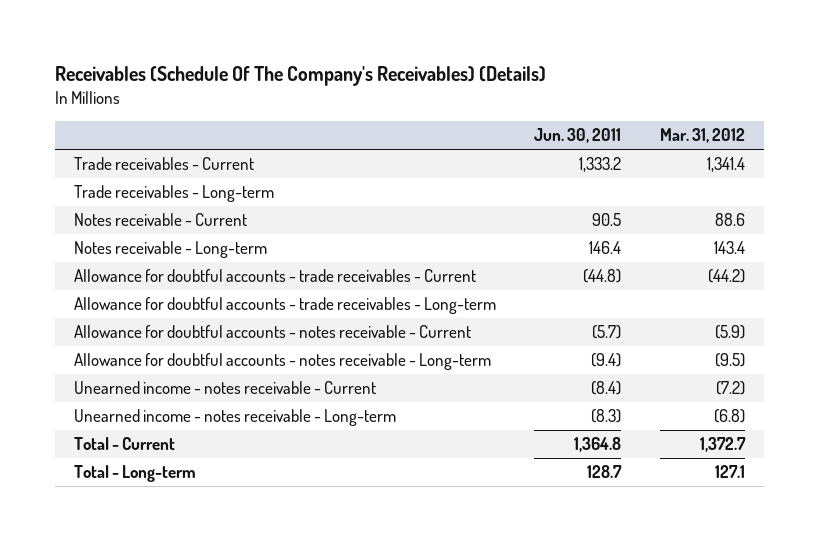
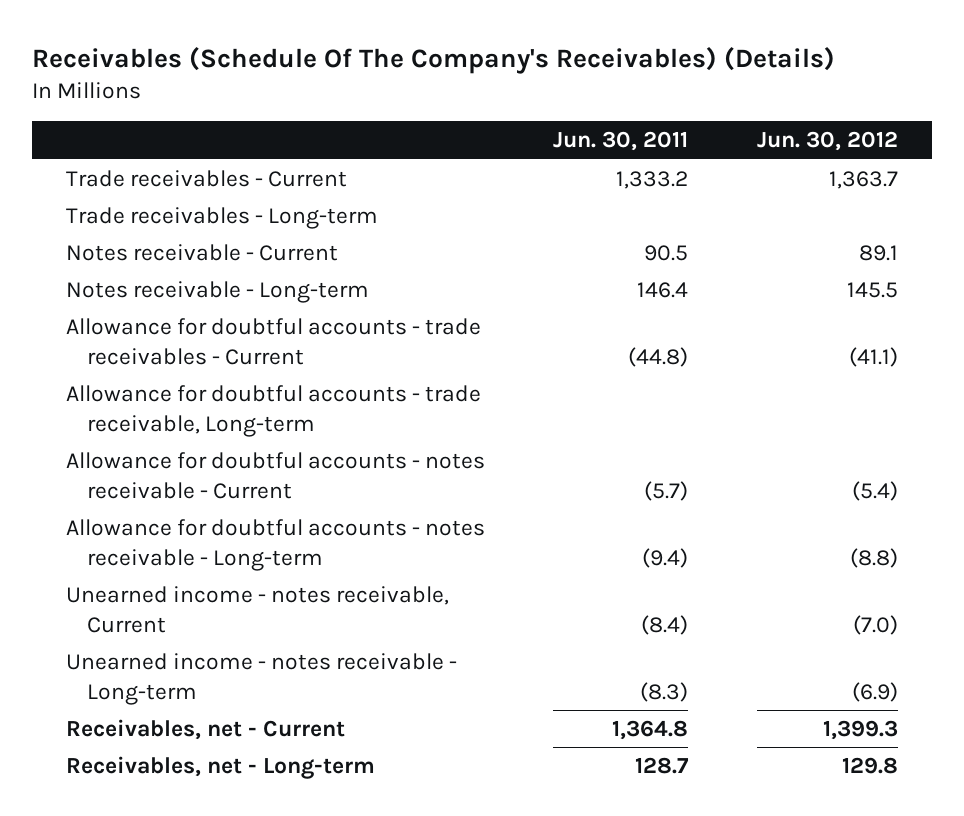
[659,128,745,144] Mar. 31, 2012 -> none
none -> [756,131,898,152] Jun. 30, 2012
[74,297,497,315] Allowance for doubtful accounts - trade receivables - Long-term -> [66,384,482,437] Allowance for doubtful accounts - trade receivable, Long-term
[74,381,377,395] Unearned income - notes receivable - Current -> [66,585,450,633] Unearned income - notes receivable, Current
[74,437,176,451] Total - Current -> [66,718,346,740] Receivables, net - Current
[74,465,197,483] Total - Long-term -> [66,755,376,779] Receivables, net - Long-term

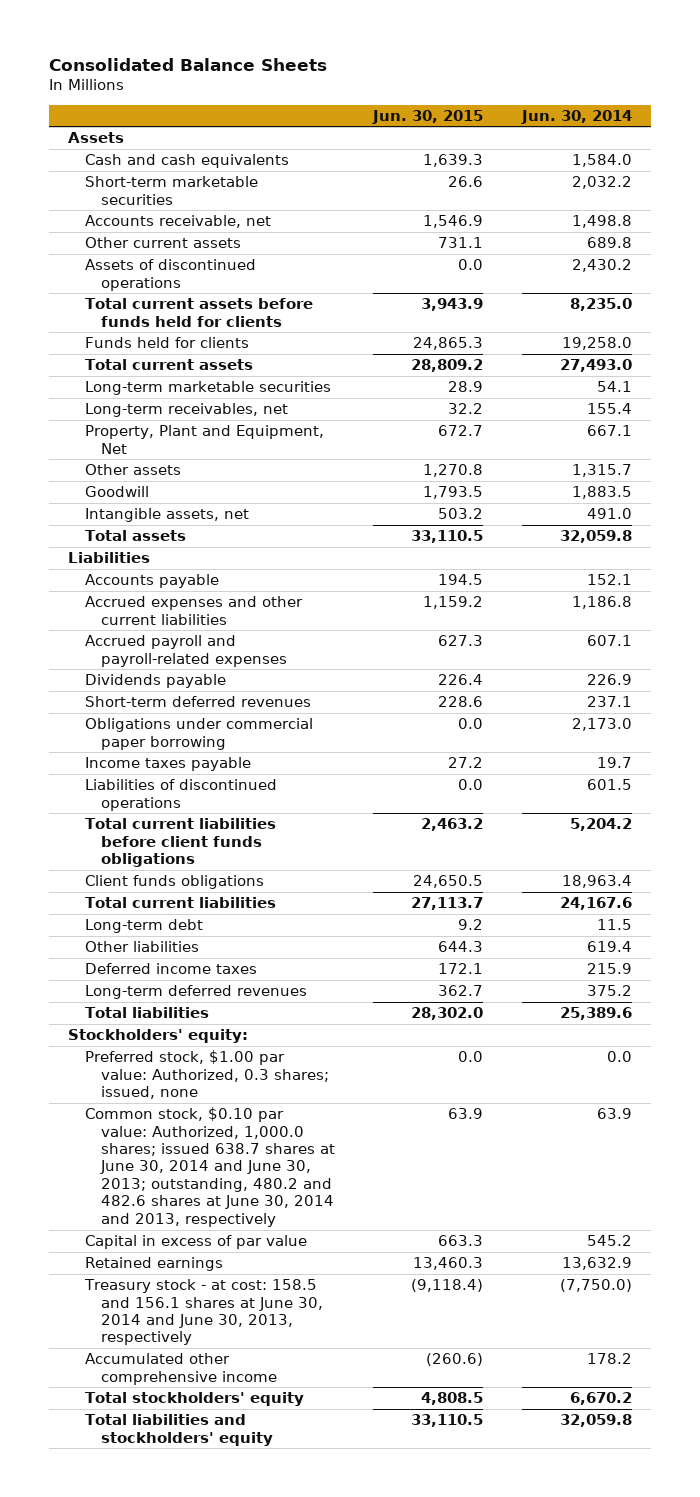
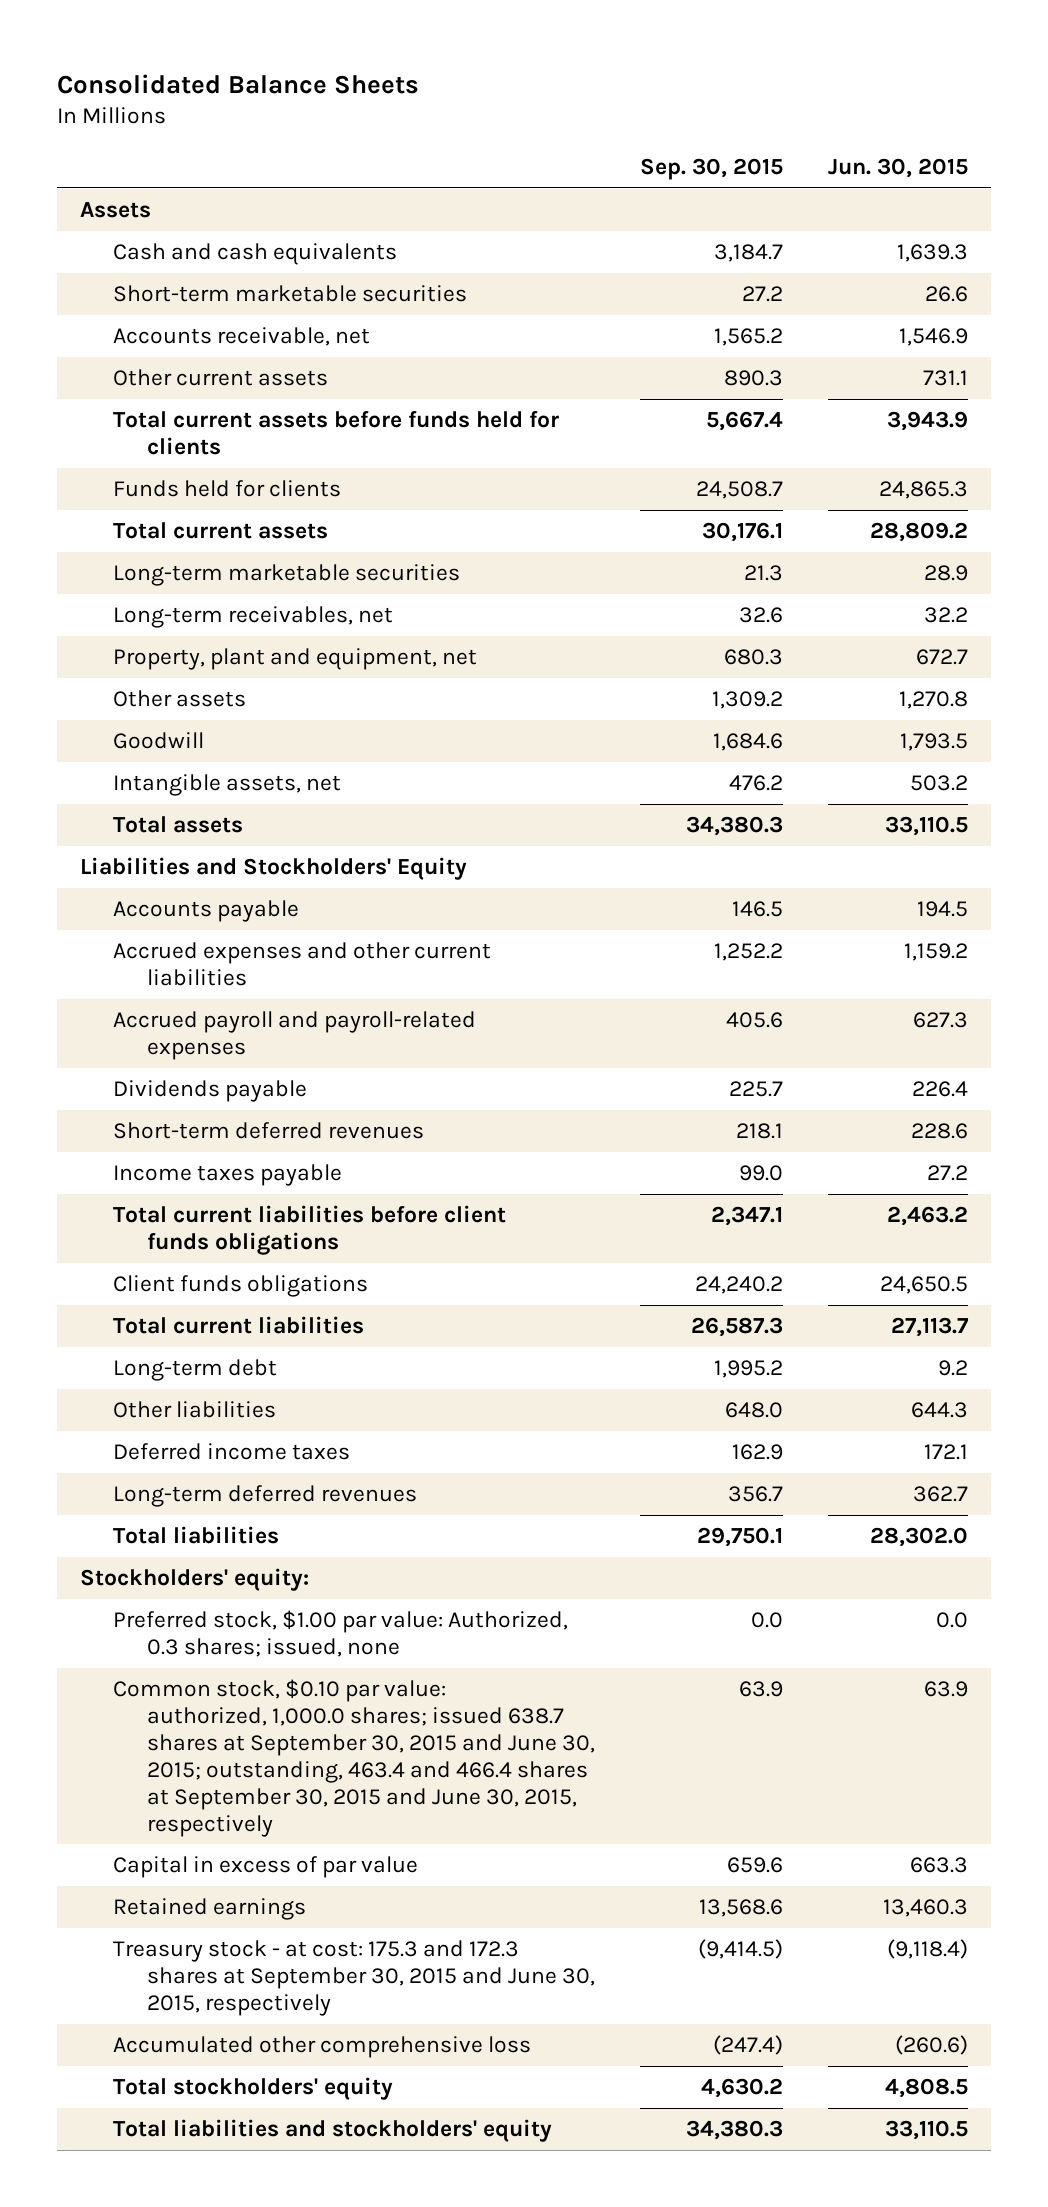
[521,109,633,124] Jun. 30, 2014 -> none
none -> [640,158,784,181] Sep. 30, 2015
[84,259,256,291] Assets of discontinued operations -> none
[84,425,324,454] Property, Plant and Equipment, Net -> [113,647,478,670] Property, plant and equipment, net
[68,552,151,564] Liabilities -> [79,856,467,880] Liabilities and Stockholders' Equity
[84,718,313,750] Obligations under commercial paper borrowing -> none
[84,779,277,811] Liabilities of discontinued operations -> none
[84,1107,335,1227] Common stock, $0.10 par value: Authorized, 1,000.0 shares; issued 638.7 shares at June 30, 2014 and June 30, 2013; outstanding, 480.2 and 482.6 shares at June 30, 2014 and 2013, respectively -> [113,1678,595,1837] Common stock, $0.10 par value: authorized, 1,000.0 shares; issued 638.7 shares at September 30, 2015 and June 30, 2015; outstanding, 463.4 and 466.4 shares at September 30, 2015 and June 30, 2015, respectively
[83,1279,323,1346] Treasury stock - at cost: 158.5 and 156.1 shares at June 30, 2014 and June 30, 2013, respectively -> [113,1939,595,2016] Treasury stock - at cost: 175.3 and 172.3 shares at September 30, 2015 and June 30, 2015, respectively
[84,1353,277,1385] Accumulated other comprehensive income -> [113,2035,532,2058] Accumulated other comprehensive loss

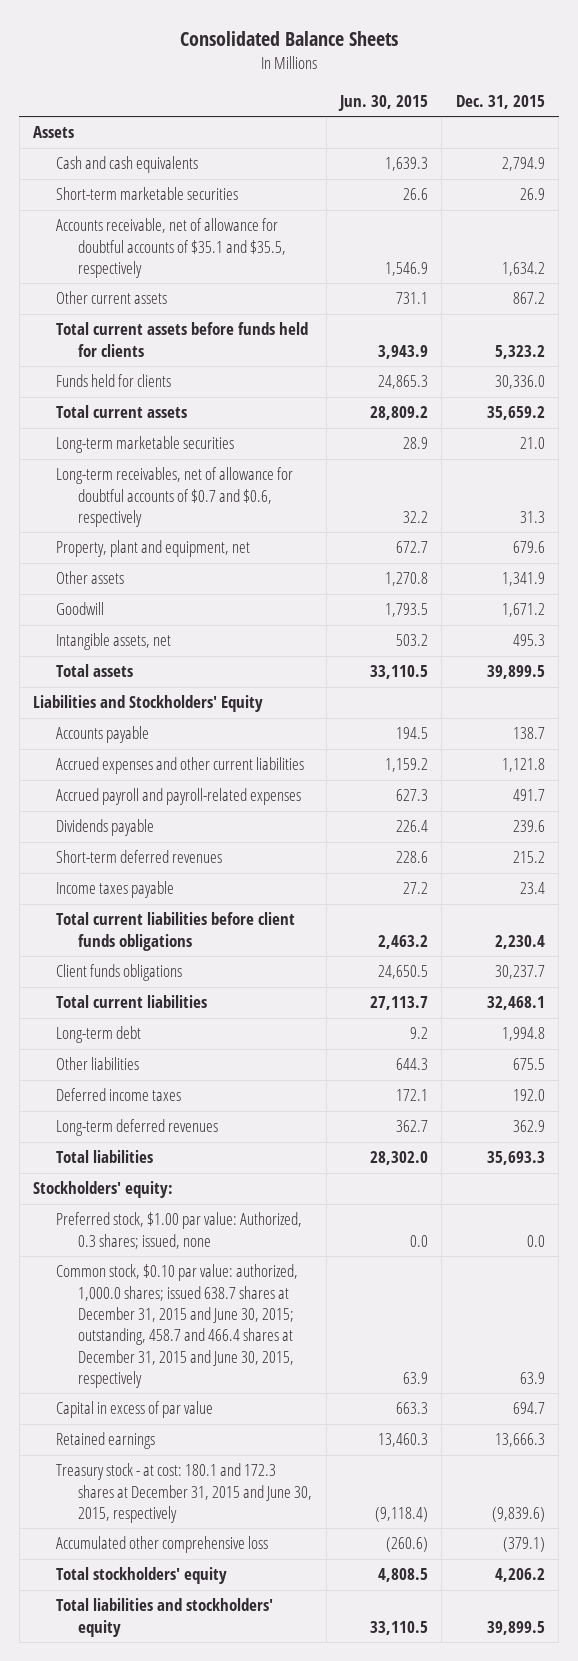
[640,158,784,181] Sep. 30, 2015 -> none
none -> [455,94,545,109] Dec. 31, 2015
[113,326,371,346] Accounts receivable, net -> [55,218,287,279] Accounts receivable, net of allowance for doubtful accounts of $35.1 and $35.5, respectively
[113,605,394,628] Long-term receivables, net -> [55,467,293,528] Long-term receivables, net of allowance for doubtful accounts of $0.7 and $0.6, respectively
[113,1678,595,1837] Common stock, $0.10 par value: authorized, 1,000.0 shares; issued 638.7 shares at September 30, 2015 and June 30, 2015; outstanding, 463.4 and 466.4 shares at September 30, 2015 and June 30, 2015, respectively -> [55,1264,298,1388] Common stock, $0.10 par value: authorized, 1,000.0 shares; issued 638.7 shares at December 31, 2015 and June 30, 2015; outstanding, 458.7 and 466.4 shares at December 31, 2015 and June 30, 2015, respectively
[113,1939,595,2016] Treasury stock - at cost: 175.3 and 172.3 shares at September 30, 2015 and June 30, 2015, respectively -> [55,1463,313,1524] Treasury stock - at cost: 180.1 and 172.3 shares at December 31, 2015 and June 30, 2015, respectively

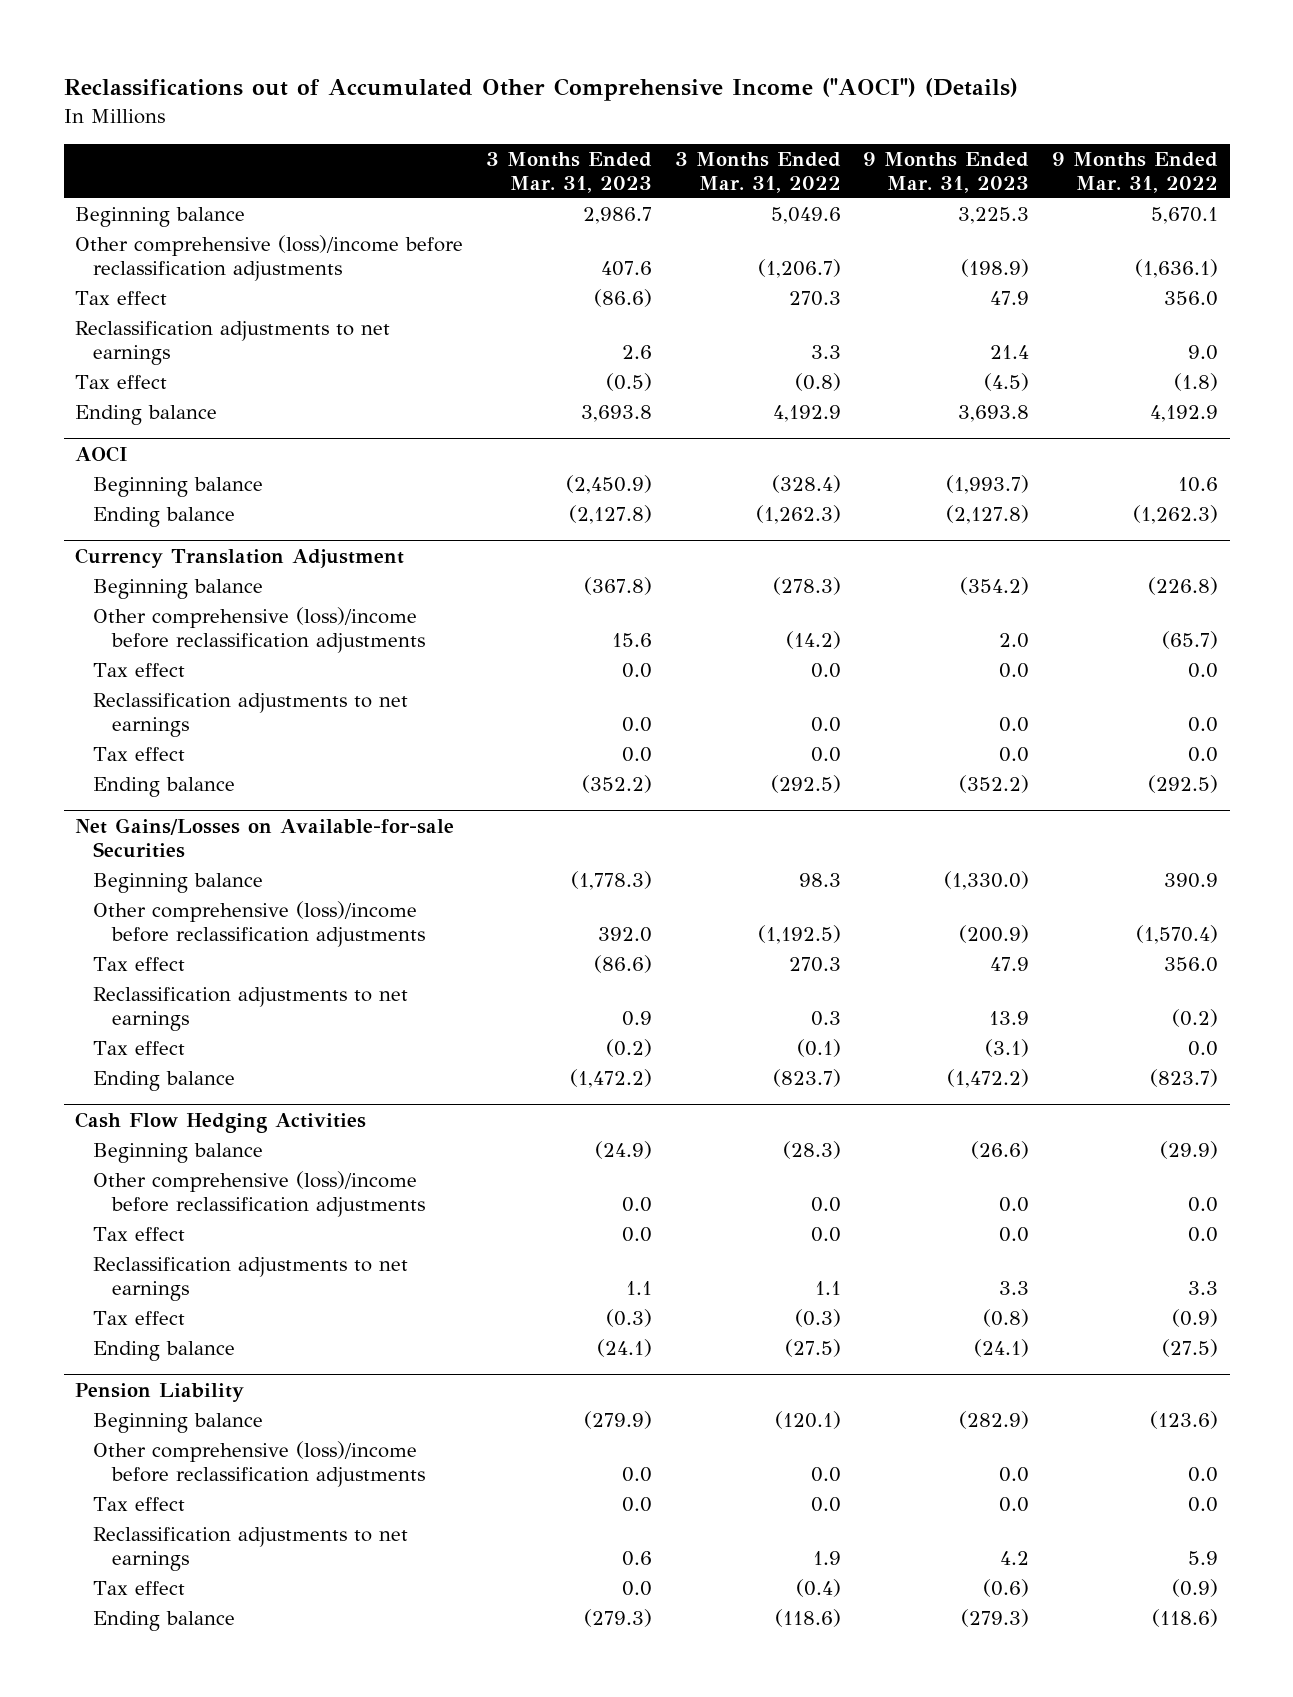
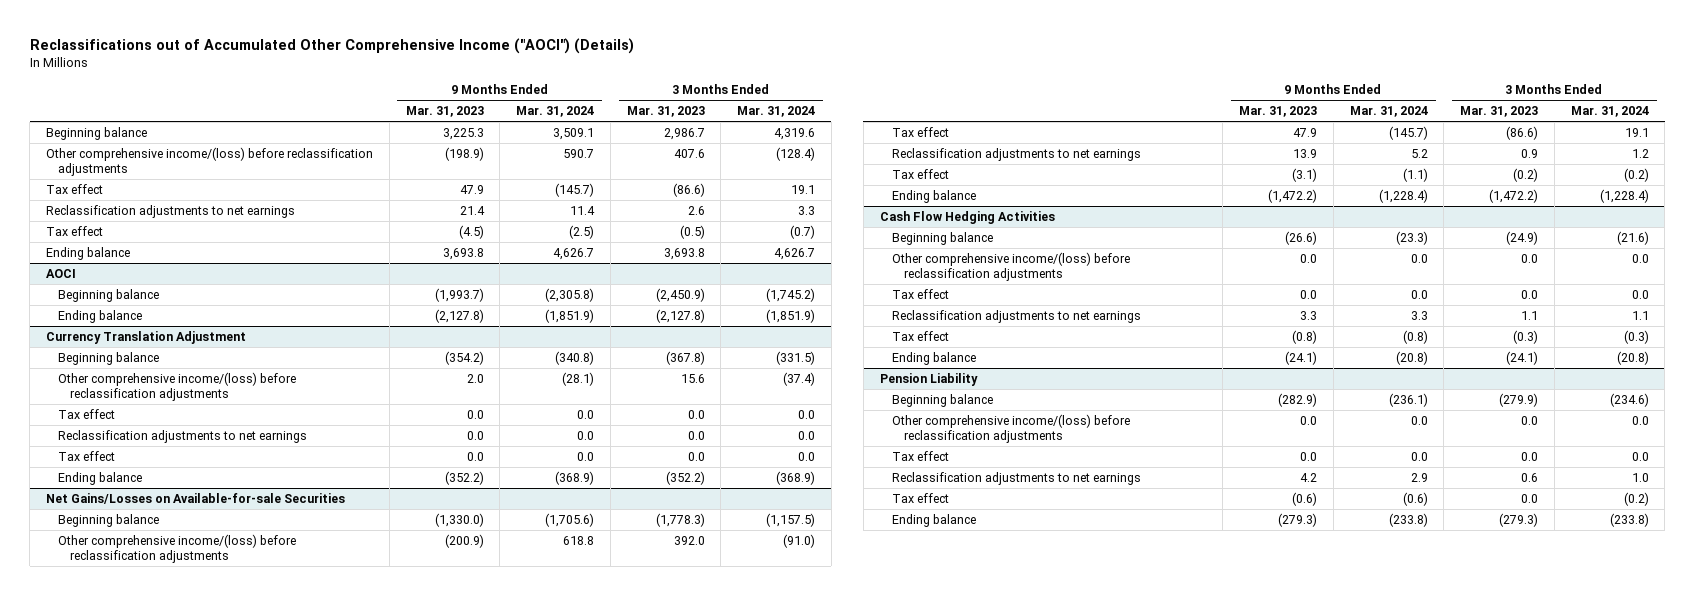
[674,151,841,193] 3 Months Ended Mar. 31, 2022 -> none
[1052,151,1219,193] 9 Months Ended Mar. 31, 2022 -> none
none -> [516,106,595,118] Mar. 31, 2024
none -> [737,106,816,118] Mar. 31, 2024
[74,235,463,281] Other comprehensive (loss)/income before reclassification adjustments -> [46,146,374,177] Other comprehensive income/(loss) before reclassification adjustments
[93,607,425,653] Other comprehensive (loss)/income before reclassification adjustments -> [58,371,297,402] Other comprehensive income/(loss) before reclassification adjustments
[93,901,425,947] Other comprehensive (loss)/income before reclassification adjustments -> [58,533,297,564] Other comprehensive income/(loss) before reclassification adjustments
[93,1171,425,1217] Other comprehensive (loss)/income before reclassification adjustments -> [891,251,1130,282] Other comprehensive income/(loss) before reclassification adjustments
[93,1441,425,1487] Other comprehensive (loss)/income before reclassification adjustments -> [891,413,1130,444] Other comprehensive income/(loss) before reclassification adjustments

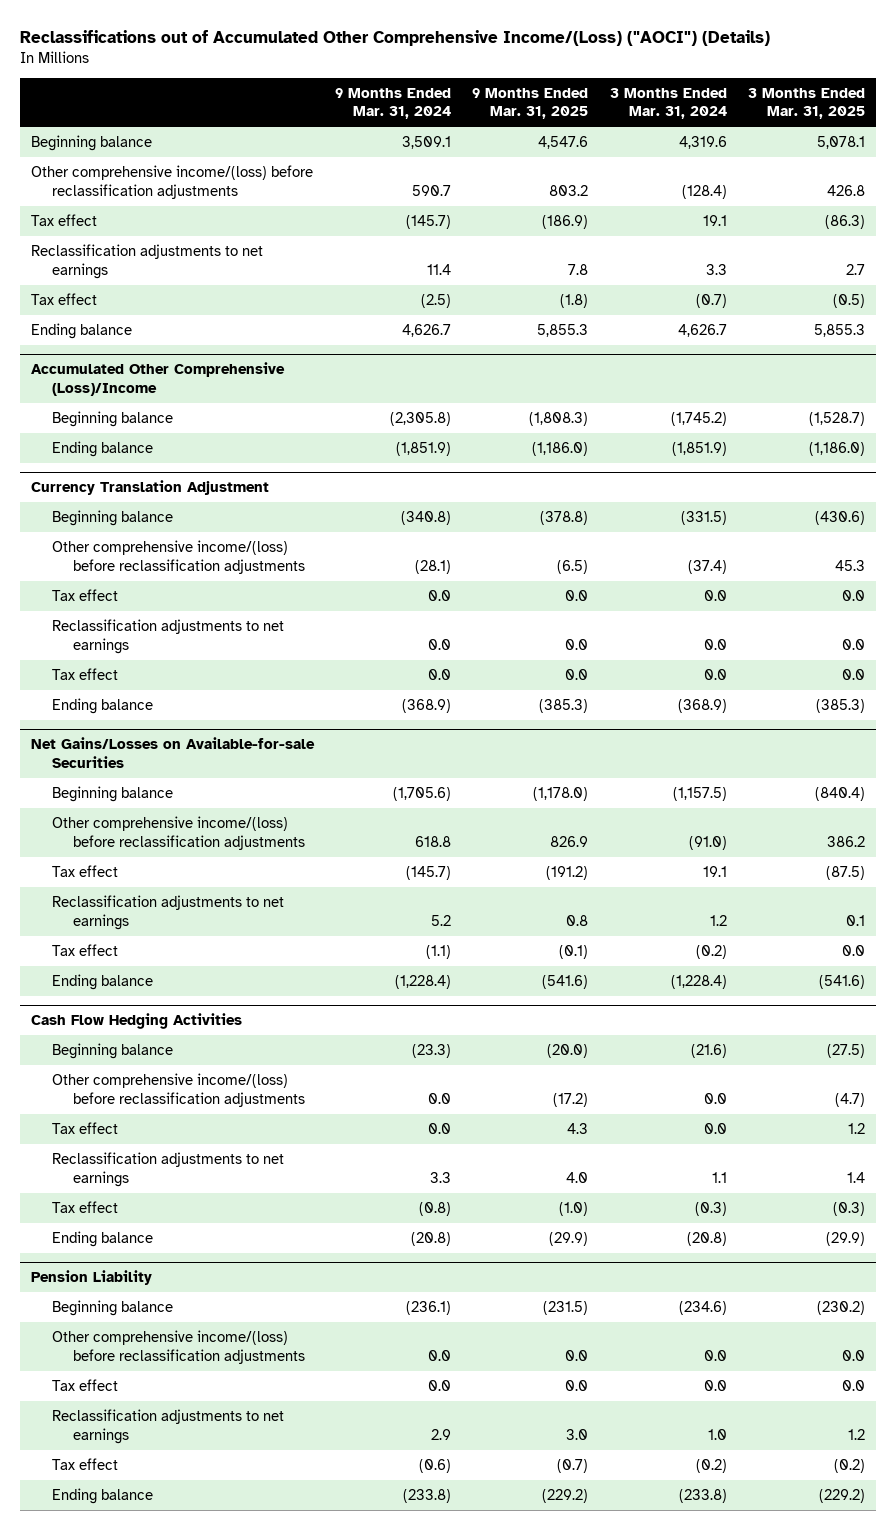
[29,37,634,54] Reclassifications out of Accumulated Other Comprehensive Income ("AOCI") (Details) -> [19,29,770,46] Reclassifications out of Accumulated Other Comprehensive Income/(Loss) ("AOCI") (Details)
[405,106,484,118] Mar. 31, 2023 -> none
[626,106,705,118] Mar. 31, 2023 -> none
none -> [472,87,589,120] 9 Months Ended Mar. 31, 2025
none -> [748,87,866,120] 3 Months Ended Mar. 31, 2025
[46,268,77,278] AOCI -> [30,362,285,396] Accumulated Other Comprehensive (Loss)/Income

